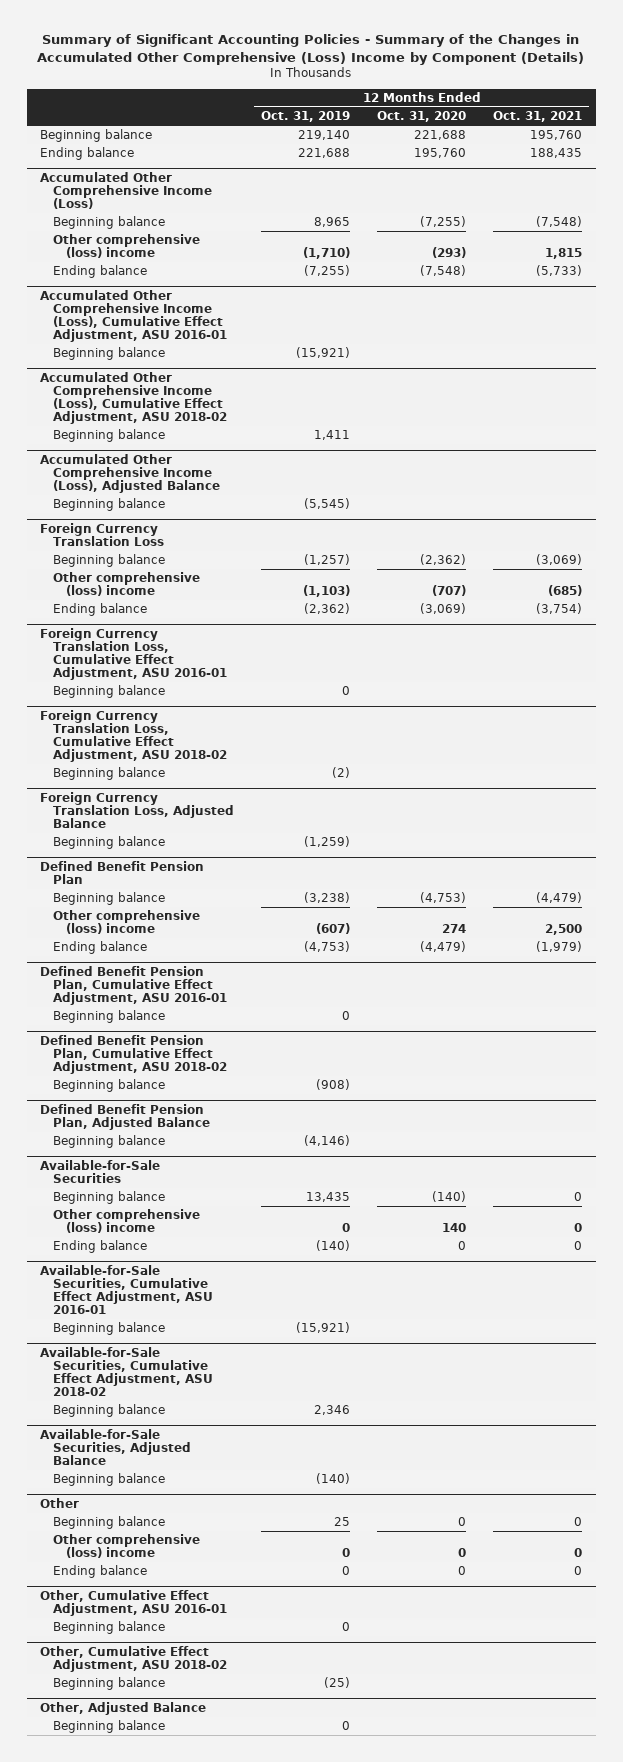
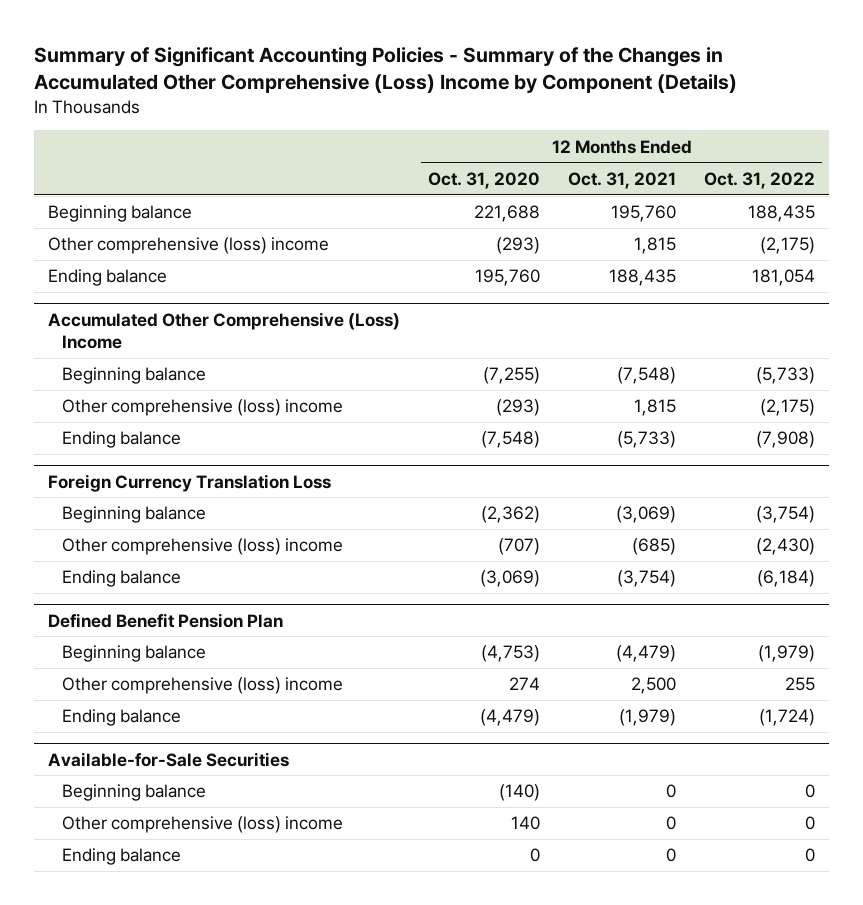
[261,111,351,123] Oct. 31, 2019 -> none
none -> [703,171,815,189] Oct. 31, 2022
none -> [48,237,330,255] Other comprehensive (loss) income
[40,171,213,209] Accumulated Other Comprehensive Income (Loss) -> [48,311,401,349] Accumulated Other Comprehensive (Loss) Income
[40,289,228,343] Accumulated Other Comprehensive Income (Loss), Cumulative Effect Adjustment, ASU 2016-01 -> none
[53,347,166,361] Beginning balance -> none
[40,371,228,425] Accumulated Other Comprehensive Income (Loss), Cumulative Effect Adjustment, ASU 2018-02 -> none
[53,429,166,443] Beginning balance -> none
[40,453,221,493] Accumulated Other Comprehensive Income (Loss), Adjusted Balance -> none
[53,498,166,512] Beginning balance -> none
[40,627,228,681] Foreign Currency Translation Loss, Cumulative Effect Adjustment, ASU 2016-01 -> none
[53,685,166,699] Beginning balance -> none
[40,709,228,763] Foreign Currency Translation Loss, Cumulative Effect Adjustment, ASU 2018-02 -> none
[53,767,166,781] Beginning balance -> none
[40,791,235,828] Foreign Currency Translation Loss, Adjusted Balance -> none
[53,836,166,850] Beginning balance -> none
[40,965,228,1005] Defined Benefit Pension Plan, Cumulative Effect Adjustment, ASU 2016-01 -> none
[53,1010,166,1024] Beginning balance -> none
[40,1034,228,1074] Defined Benefit Pension Plan, Cumulative Effect Adjustment, ASU 2018-02 -> none
[53,1079,166,1093] Beginning balance -> none
[40,1103,211,1130] Defined Benefit Pension Plan, Adjusted Balance -> none
[53,1135,166,1149] Beginning balance -> none
[40,1264,214,1315] Available-for-Sale Securities, Cumulative Effect Adjustment, ASU 2016-01 -> none
[53,1322,166,1336] Beginning balance -> none
[40,1346,214,1397] Available-for-Sale Securities, Cumulative Effect Adjustment, ASU 2018-02 -> none
[53,1404,166,1418] Beginning balance -> none
[40,1428,192,1465] Available-for-Sale Securities, Adjusted Balance -> none
[53,1473,166,1487] Beginning balance -> none
[40,1497,80,1508] Other -> none
[53,1516,166,1530] Beginning balance -> none
[53,1534,201,1559] Other comprehensive (loss) income -> none
[53,1565,148,1579] Ending balance -> none
[40,1589,228,1616] Other, Cumulative Effect Adjustment, ASU 2016-01 -> none
[53,1621,166,1635] Beginning balance -> none
[40,1645,228,1672] Other, Cumulative Effect Adjustment, ASU 2018-02 -> none
[53,1677,166,1691] Beginning balance -> none
[40,1701,207,1715] Other, Adjusted Balance -> none
[53,1720,166,1734] Beginning balance -> none

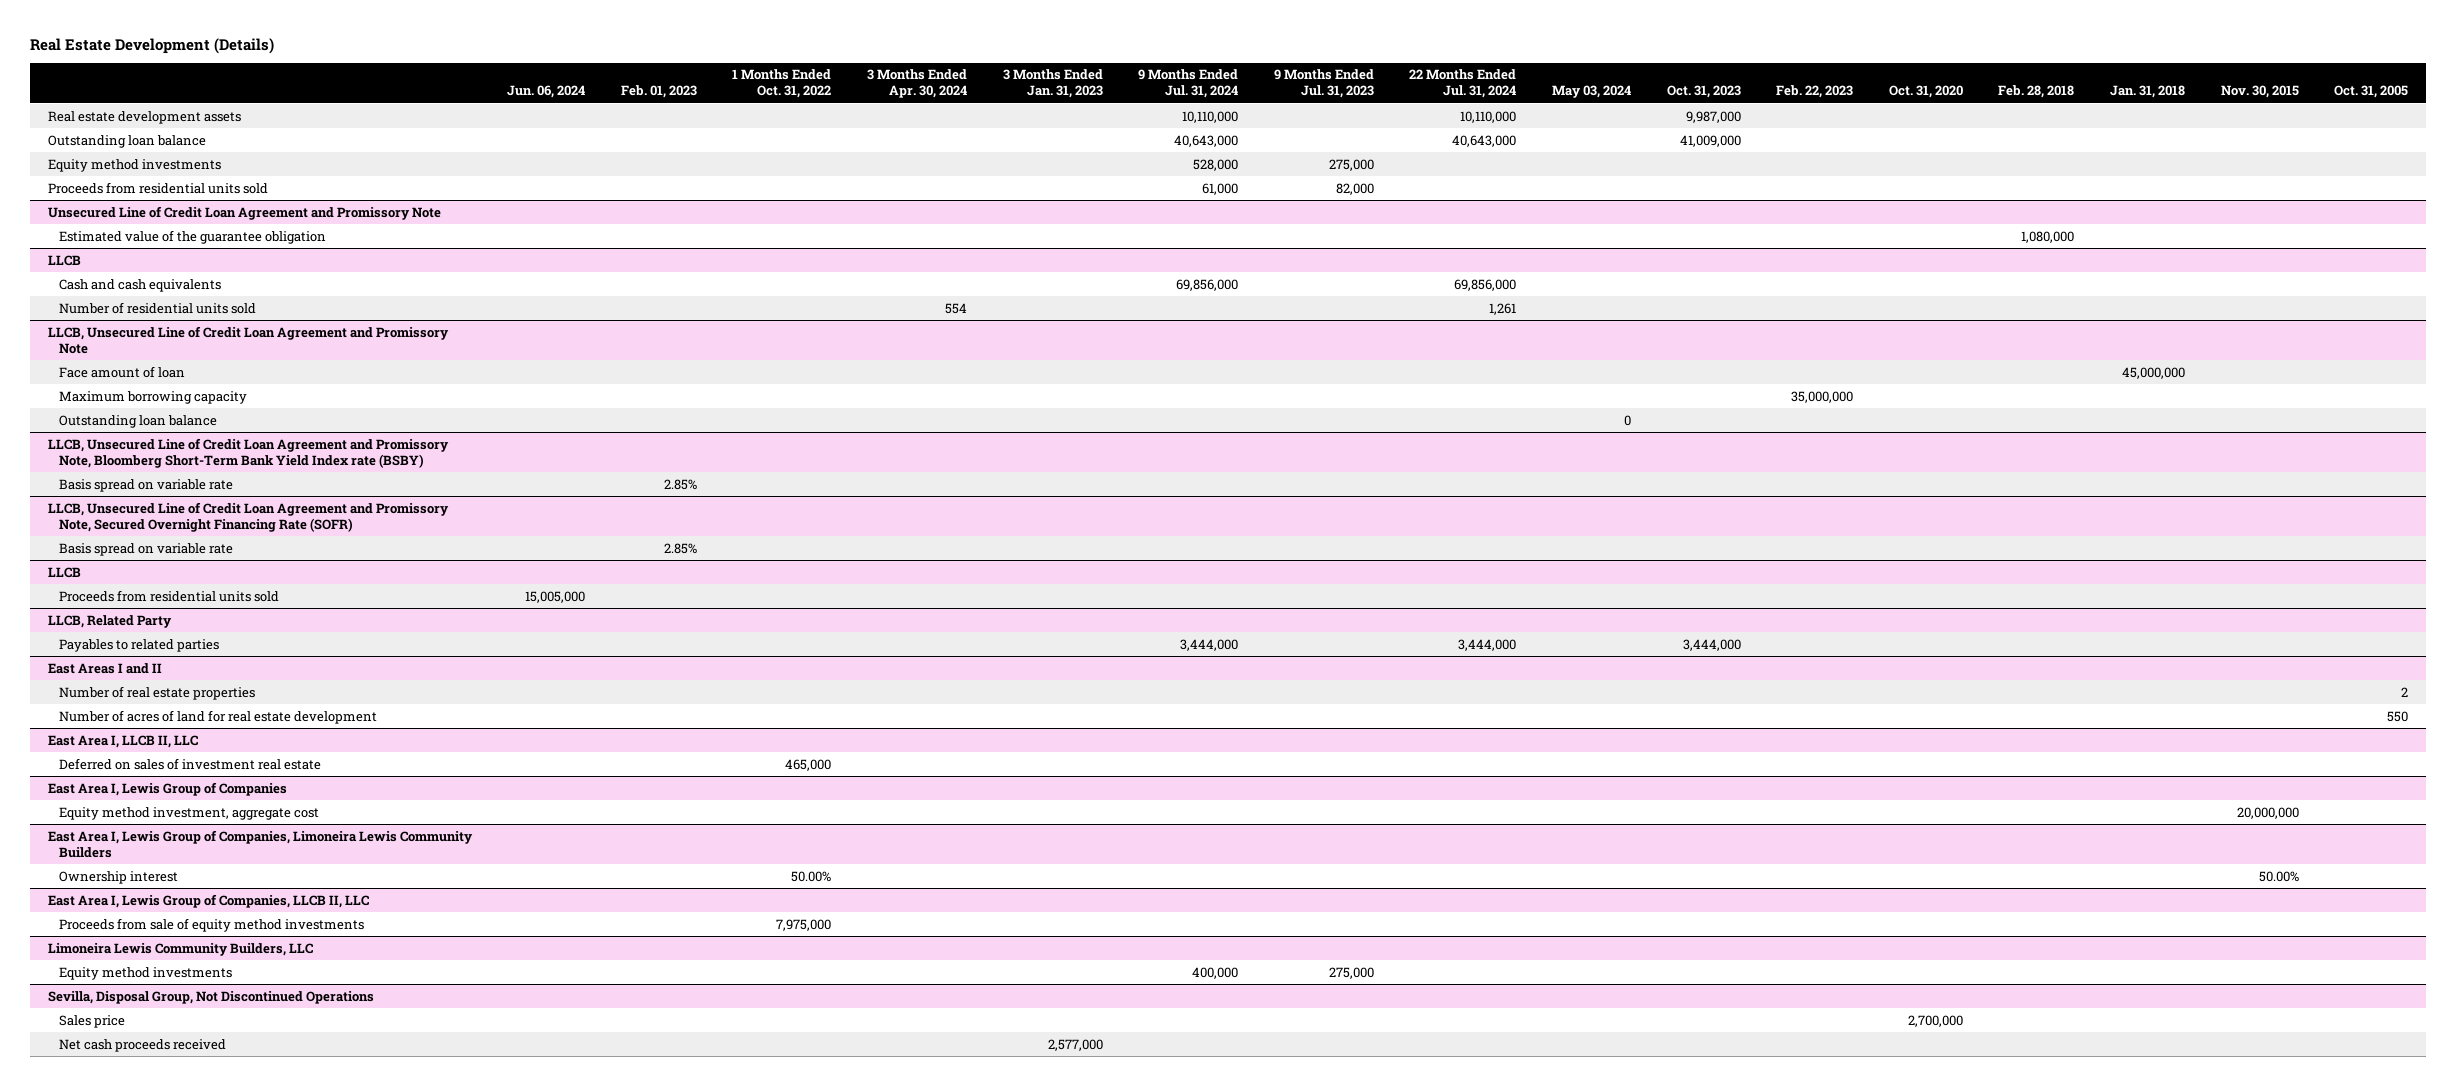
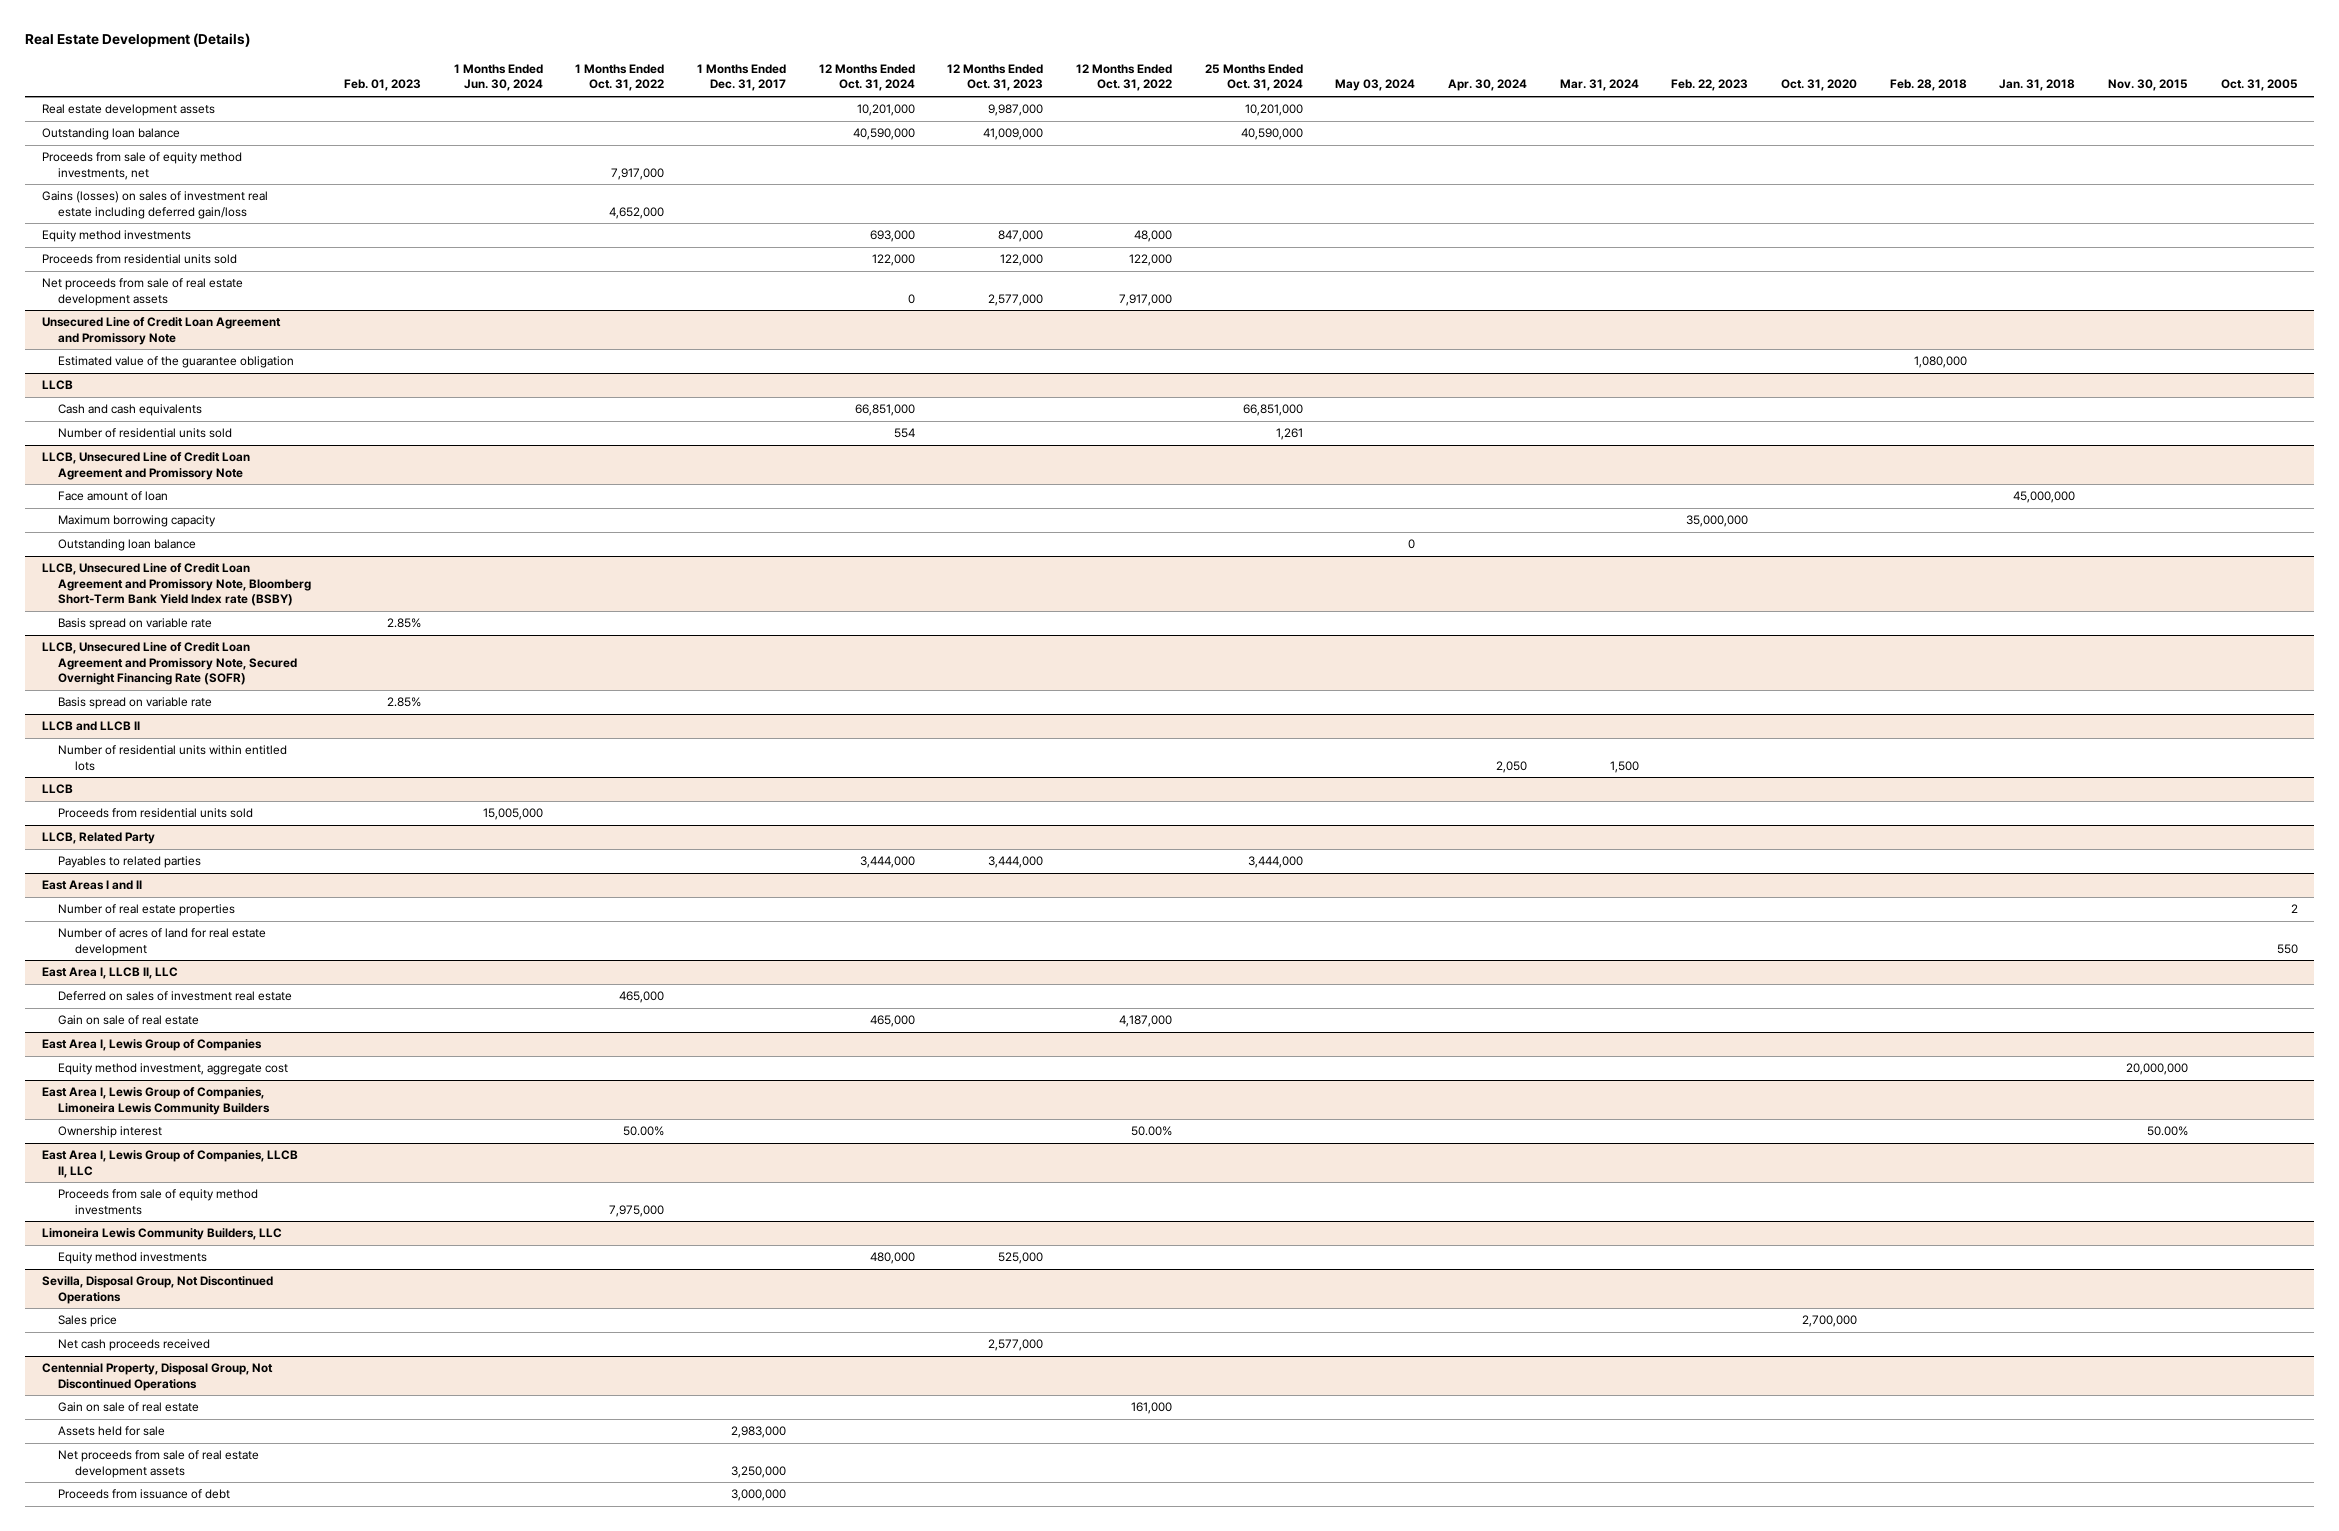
[507,85,586,99] Jun. 06, 2024 -> none
[867,69,968,99] 3 Months Ended Apr. 30, 2024 -> none
[1002,69,1103,99] 3 Months Ended Jan. 31, 2023 -> none
[1138,69,1239,99] 9 Months Ended Jul. 31, 2024 -> none
[1273,69,1374,99] 9 Months Ended Jul. 31, 2023 -> none
[1409,69,1517,99] 22 Months Ended Jul. 31, 2024 -> none
[1666,85,1741,99] Oct. 31, 2023 -> none
none -> [453,63,543,92] 1 Months Ended Jun. 30, 2024
none -> [696,63,786,92] 1 Months Ended Dec. 31, 2017
none -> [818,63,915,92] 12 Months Ended Oct. 31, 2024
none -> [947,63,1044,92] 12 Months Ended Oct. 31, 2023
none -> [1075,63,1172,92] 12 Months Ended Oct. 31, 2022
none -> [1204,63,1303,92] 25 Months Ended Oct. 31, 2024
none -> [1448,79,1528,92] Apr. 30, 2024
none -> [1559,79,1639,92] Mar. 31, 2024
none -> [41,152,242,180] Proceeds from sale of equity method investments, net
none -> [41,191,268,219] Gains (losses) on sales of investment real estate including deferred gain/loss
none -> [41,278,243,306] Net proceeds from sale of real estate development assets
none -> [41,721,140,732] LLCB and LLCB II
none -> [58,745,288,771] Number of residential units within entitled lots
none -> [58,1015,200,1026] Gain on sale of real estate
none -> [41,1363,273,1391] Centennial Property, Disposal Group, Not Discontinued Operations
none -> [58,1402,200,1413] Gain on sale of real estate
none -> [58,1426,166,1437] Assets held for sale
none -> [58,1450,260,1478] Net proceeds from sale of real estate development assets
none -> [58,1489,231,1500] Proceeds from issuance of debt

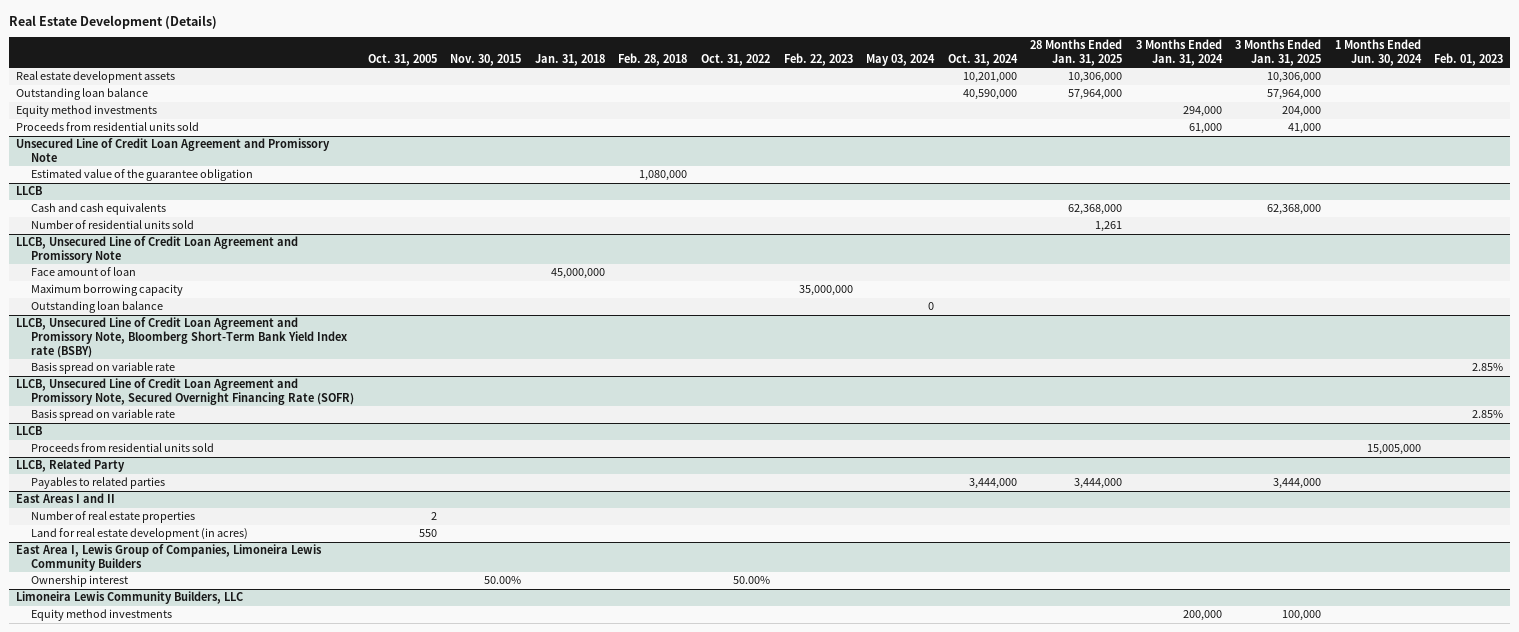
[575,63,665,92] 1 Months Ended Oct. 31, 2022 -> none
[696,63,786,92] 1 Months Ended Dec. 31, 2017 -> none
[818,63,915,92] 12 Months Ended Oct. 31, 2024 -> none
[947,63,1044,92] 12 Months Ended Oct. 31, 2023 -> none
[1075,63,1172,92] 12 Months Ended Oct. 31, 2022 -> none
[1204,63,1303,92] 25 Months Ended Oct. 31, 2024 -> none
[1448,79,1528,92] Apr. 30, 2024 -> none
[1559,79,1639,92] Mar. 31, 2024 -> none
[1781,79,1858,92] Oct. 31, 2020 -> none
none -> [701,54,771,67] Oct. 31, 2022
none -> [947,54,1018,67] Oct. 31, 2024
none -> [1030,39,1123,67] 28 Months Ended Jan. 31, 2025
none -> [1135,39,1223,67] 3 Months Ended Jan. 31, 2024
none -> [1235,39,1322,67] 3 Months Ended Jan. 31, 2025
[41,152,242,180] Proceeds from sale of equity method investments, net -> none
[41,191,268,219] Gains (losses) on sales of investment real estate including deferred gain/loss -> none
[41,278,243,306] Net proceeds from sale of real estate development assets -> none
[41,721,140,732] LLCB and LLCB II -> none
[58,745,288,771] Number of residential units within entitled lots -> none
[41,967,178,980] East Area I, LLCB II, LLC -> none
[58,991,293,1002] Deferred on sales of investment real estate -> none
[58,1015,200,1026] Gain on sale of real estate -> none
[41,1039,262,1052] East Area I, Lewis Group of Companies -> none
[58,1063,289,1076] Equity method investment, aggregate cost -> none
[58,928,267,956] Number of acres of land for real estate development -> [31,528,249,541] Land for real estate development (in acres)
[41,1150,298,1178] East Area I, Lewis Group of Companies, LLCB II, LLC -> none
[58,1189,259,1215] Proceeds from sale of equity method investments -> none
[41,1276,273,1304] Sevilla, Disposal Group, Not Discontinued Operations -> none
[58,1315,118,1328] Sales price -> none
[58,1339,211,1352] Net cash proceeds received -> none
[41,1363,273,1391] Centennial Property, Disposal Group, Not Discontinued Operations -> none
[58,1402,200,1413] Gain on sale of real estate -> none
[58,1426,166,1437] Assets held for sale -> none
[58,1450,260,1478] Net proceeds from sale of real estate development assets -> none
[58,1489,231,1500] Proceeds from issuance of debt -> none

